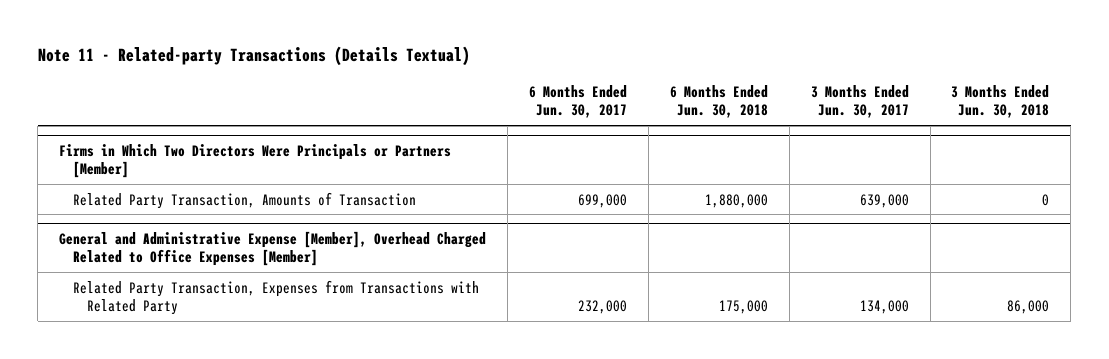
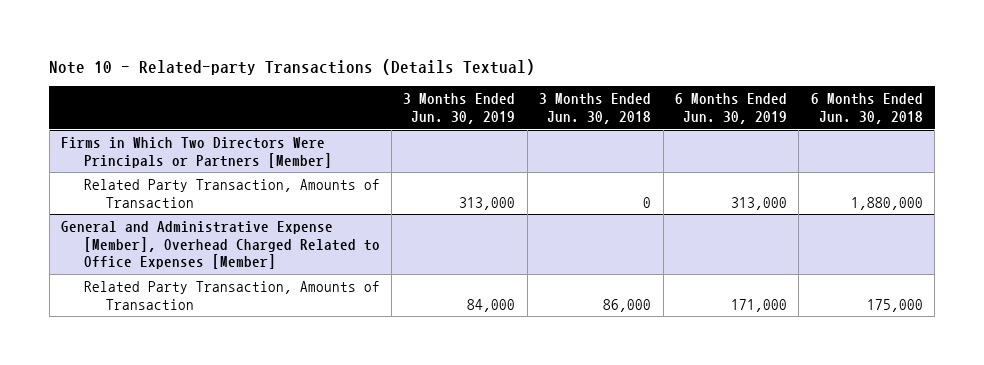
[37,46,470,67] Note 11 - Related-party Transactions (Details Textual) -> [49,58,536,75] Note 10 - Related-party Transactions (Details Textual)
[528,84,627,119] 6 Months Ended Jun. 30, 2017 -> none
[810,84,909,119] 3 Months Ended Jun. 30, 2017 -> none
none -> [403,93,516,124] 3 Months Ended Jun. 30, 2019
none -> [674,93,787,124] 6 Months Ended Jun. 30, 2019
[72,279,479,316] Related Party Transaction, Expenses from Transactions with Related Party -> [83,280,380,310] Related Party Transaction, Amounts of Transaction

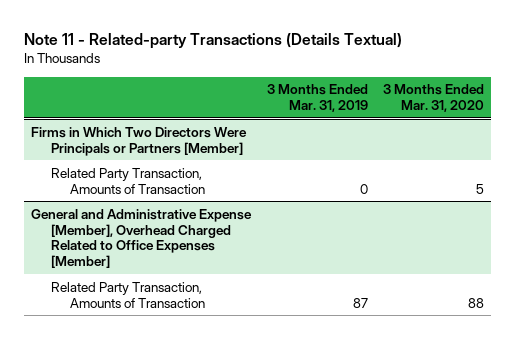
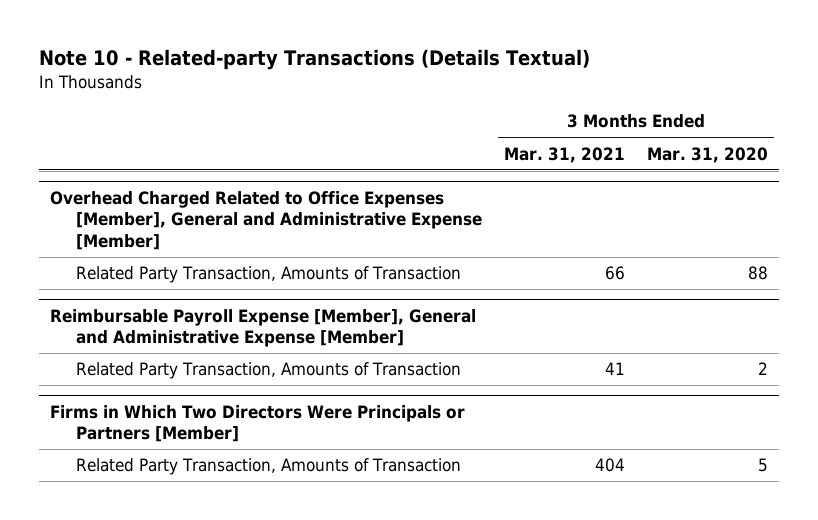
[23,32,402,49] Note 11 - Related-party Transactions (Details Textual) -> [38,49,590,71] Note 10 - Related-party Transactions (Details Textual)
[266,84,368,113] 3 Months Ended Mar. 31, 2019 -> none
none -> [503,146,625,163] Mar. 31, 2021
none -> [50,190,482,250] Overhead Charged Related to Office Expenses [Member], General and Administrative Expense [Member]
none -> [75,266,461,284] Related Party Transaction, Amounts of Transaction
none -> [50,308,477,348] Reimbursable Payroll Expense [Member], General and Administrative Expense [Member]
none -> [75,362,461,380] Related Party Transaction, Amounts of Transaction
[31,208,253,269] General and Administrative Expense [Member], Overhead Charged Related to Office Expenses [Member] -> none
[50,281,206,308] Related Party Transaction, Amounts of Transaction -> none

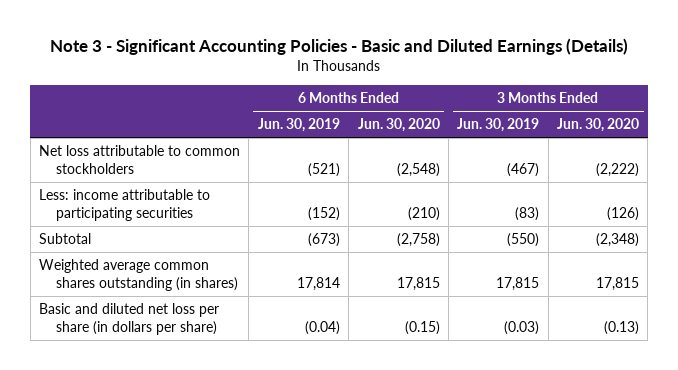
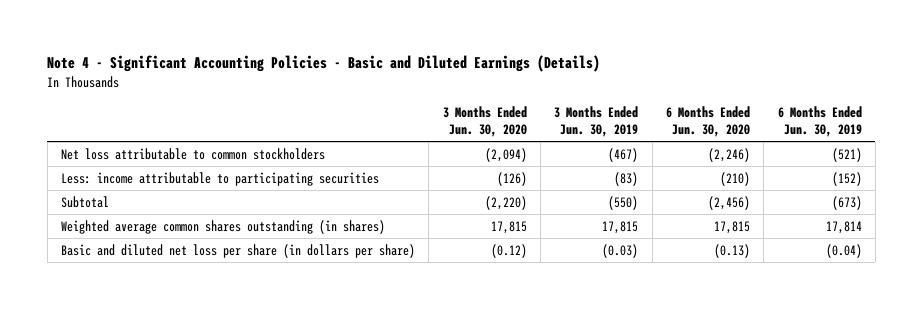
[50,38,629,56] Note 3 - Significant Accounting Policies - Basic and Diluted Earnings (Details) -> [47,55,601,73] Note 4 - Significant Accounting Policies - Basic and Diluted Earnings (Details)
[396,163,440,178] (2,548) -> [707,147,750,162] (2,246)
[596,163,640,178] (2,222) -> [484,147,527,162] (2,094)
[396,232,440,247] (2,758) -> [707,195,750,210] (2,456)
[596,232,640,247] (2,348) -> [484,195,527,210] (2,220)
[404,321,440,336] (0.15) -> [713,243,750,258] (0.13)
[604,321,640,336] (0.13) -> [490,243,527,258] (0.12)

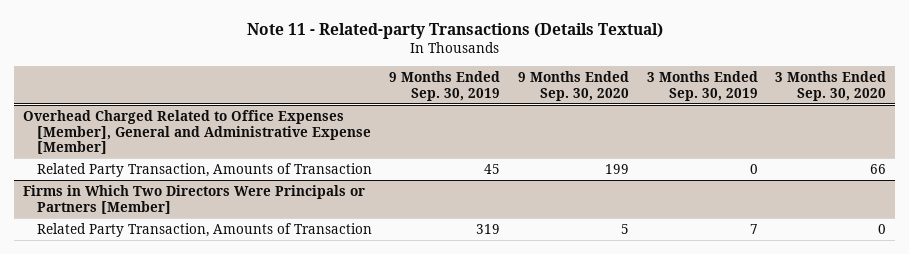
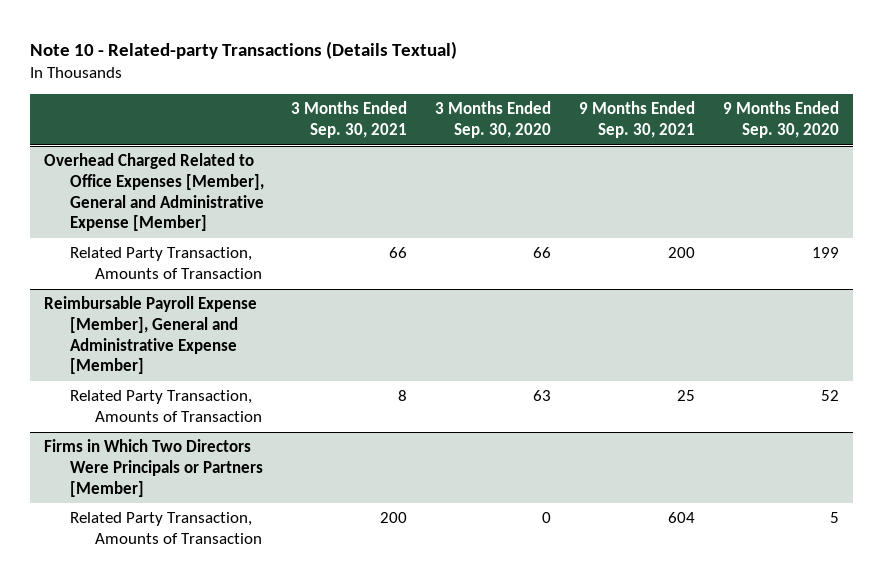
[246,22,663,39] Note 11 - Related-party Transactions (Details Textual) -> [30,40,458,59] Note 10 - Related-party Transactions (Details Textual)
[389,71,501,101] 9 Months Ended Sep. 30, 2019 -> none
[646,71,758,101] 3 Months Ended Sep. 30, 2019 -> none
none -> [291,101,408,138] 3 Months Ended Sep. 30, 2021
none -> [578,101,695,138] 9 Months Ended Sep. 30, 2021
none -> [44,296,258,375] Reimbursable Payroll Expense [Member], General and Administrative Expense [Member]
none -> [69,390,262,422] Related Party Transaction, Amounts of Transaction

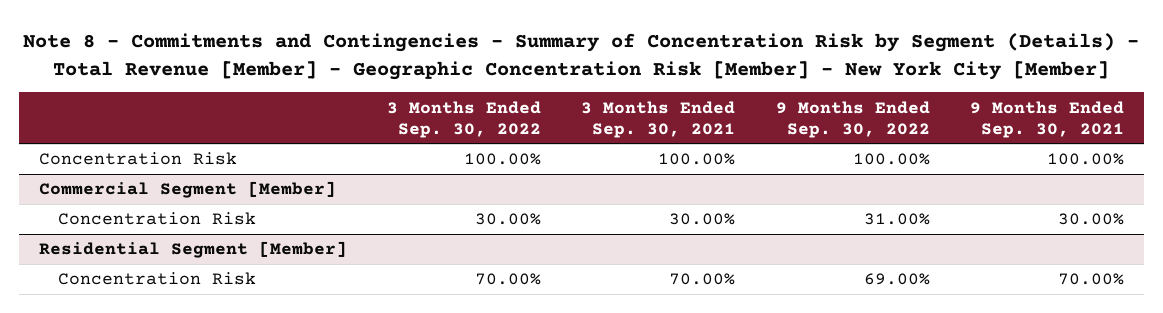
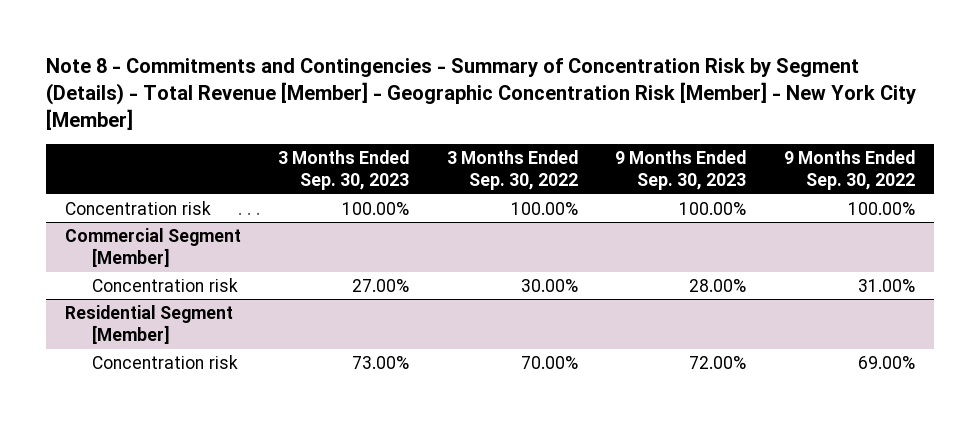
[581,100,736,138] 3 Months Ended Sep. 30, 2021 -> none
[969,100,1124,138] 9 Months Ended Sep. 30, 2021 -> none
none -> [278,150,410,191] 3 Months Ended Sep. 30, 2023
none -> [615,150,747,191] 9 Months Ended Sep. 30, 2023
[38,152,237,166] Concentration Risk -> [64,200,211,215] Concentration risk
[57,212,256,226] Concentration Risk -> [92,277,239,292] Concentration risk
[57,272,256,286] Concentration Risk -> [92,354,239,369] Concentration risk

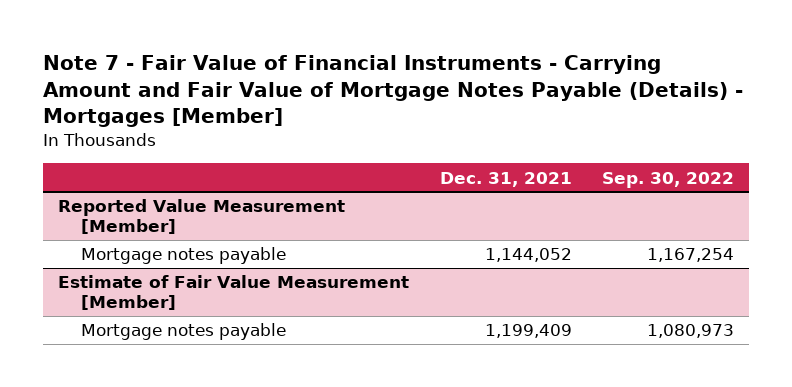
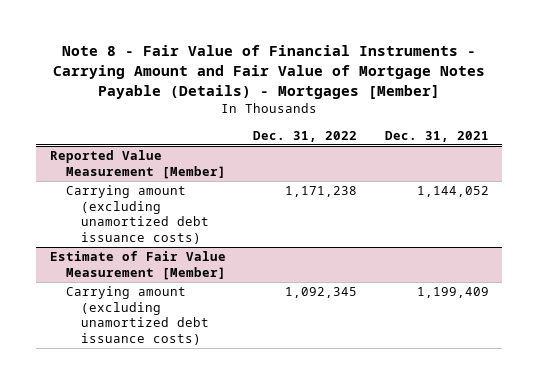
[43,54,744,128] Note 7 - Fair Value of Financial Instruments - Carrying Amount and Fair Value of Mortgage Notes Payable (Details) - Mortgages [Member] -> [53,45,486,99] Note 8 - Fair Value of Financial Instruments - Carrying Amount and Fair Value of Mortgage Notes Payable (Details) - Mortgages [Member]
[601,171,734,188] Sep. 30, 2022 -> none
none -> [253,130,358,142] Dec. 31, 2022
[81,247,287,265] Mortgage notes payable -> [65,185,210,244] Carrying amount (excluding unamortized debt issuance costs)
[81,323,287,341] Mortgage notes payable -> [65,286,210,345] Carrying amount (excluding unamortized debt issuance costs)

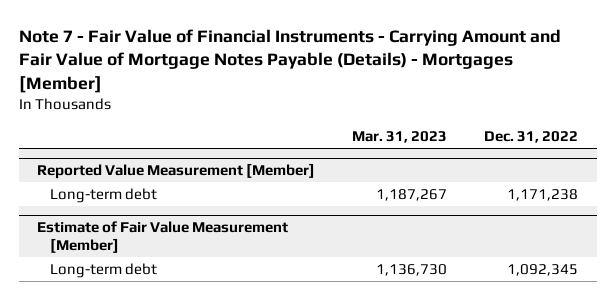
[53,45,486,99] Note 8 - Fair Value of Financial Instruments - Carrying Amount and Fair Value of Mortgage Notes Payable (Details) - Mortgages [Member] -> [18,29,561,93] Note 7 - Fair Value of Financial Instruments - Carrying Amount and Fair Value of Mortgage Notes Payable (Details) - Mortgages [Member]
[384,130,489,142] Dec. 31, 2021 -> none
none -> [352,131,448,144] Mar. 31, 2023
[65,185,210,244] Carrying amount (excluding unamortized debt issuance costs) -> [49,187,157,203] Long-term debt
[65,286,210,345] Carrying amount (excluding unamortized debt issuance costs) -> [49,262,157,278] Long-term debt

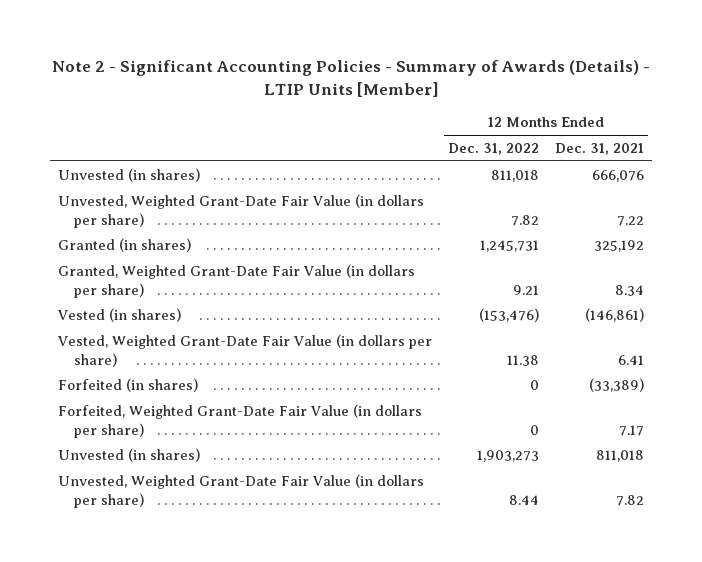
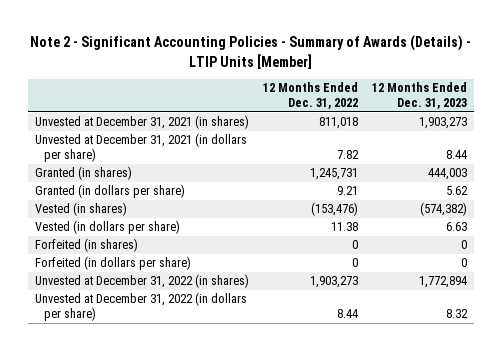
[555,142,645,155] Dec. 31, 2021 -> none
none -> [372,82,468,110] 12 Months Ended Dec. 31, 2023
[57,167,200,182] Unvested (in shares) -> [35,115,250,130] Unvested at December 31, 2021 (in shares)
[57,193,424,228] Unvested, Weighted Grant-Date Fair Value (in dollars per share) -> [35,133,248,163] Unvested at December 31, 2021 (in dollars per share)
[57,263,415,298] Granted, Weighted Grant-Date Fair Value (in dollars per share) -> [35,184,186,199] Granted (in dollars per share)
[56,333,432,367] Vested, Weighted Grant-Date Fair Value (in dollars per share) -> [35,220,181,235] Vested (in dollars per share)
[57,403,422,438] Forfeited, Weighted Grant-Date Fair Value (in dollars per share) -> [35,256,192,271] Forfeited (in dollars per share)
[57,447,200,462] Unvested (in shares) -> [35,274,250,289] Unvested at December 31, 2022 (in shares)
[57,473,424,508] Unvested, Weighted Grant-Date Fair Value (in dollars per share) -> [35,292,248,322] Unvested at December 31, 2022 (in dollars per share)

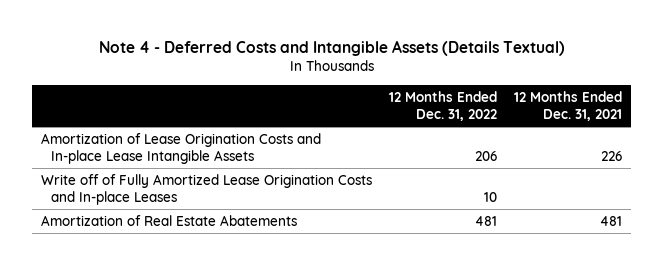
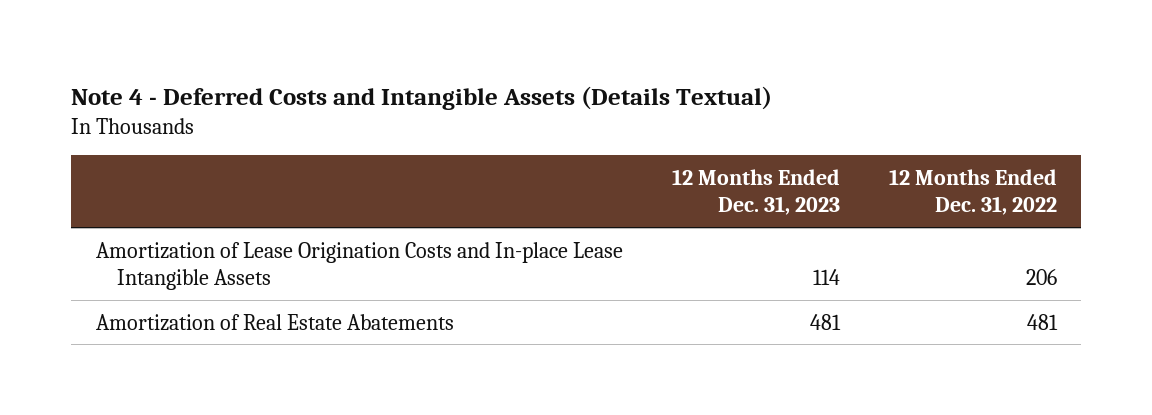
[514,90,623,121] 12 Months Ended Dec. 31, 2021 -> none
none -> [671,168,840,216] 12 Months Ended Dec. 31, 2023
[40,173,372,206] Write off of Fully Amortized Lease Origination Costs and In-place Leases -> none

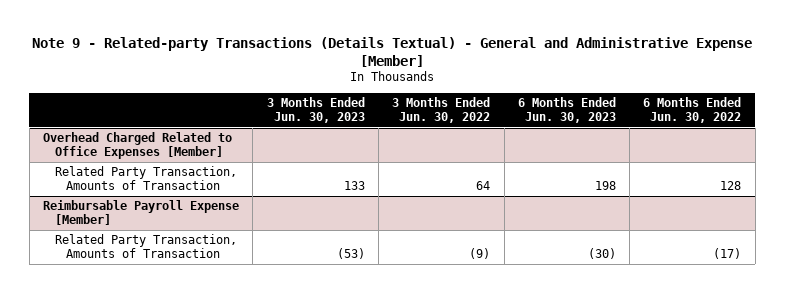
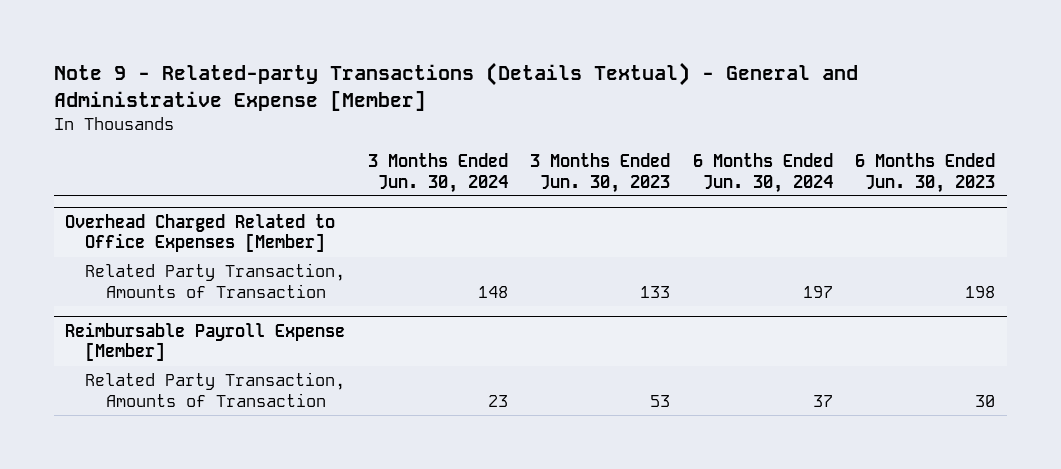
[392,97,491,123] 3 Months Ended Jun. 30, 2022 -> none
[643,97,742,123] 6 Months Ended Jun. 30, 2022 -> none
none -> [367,152,508,193] 3 Months Ended Jun. 30, 2024
none -> [692,152,833,193] 6 Months Ended Jun. 30, 2024
[336,247,365,259] (53) -> [650,395,671,408] 53
[587,247,616,259] (30) -> [975,395,996,408] 30

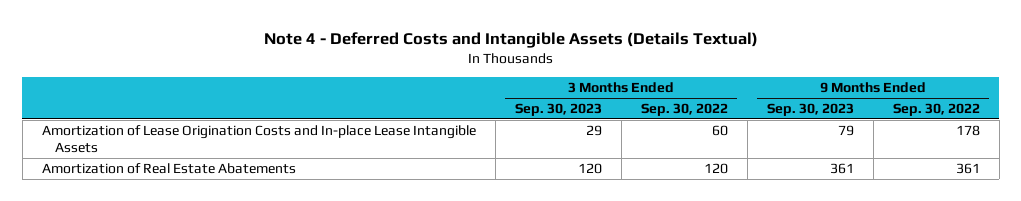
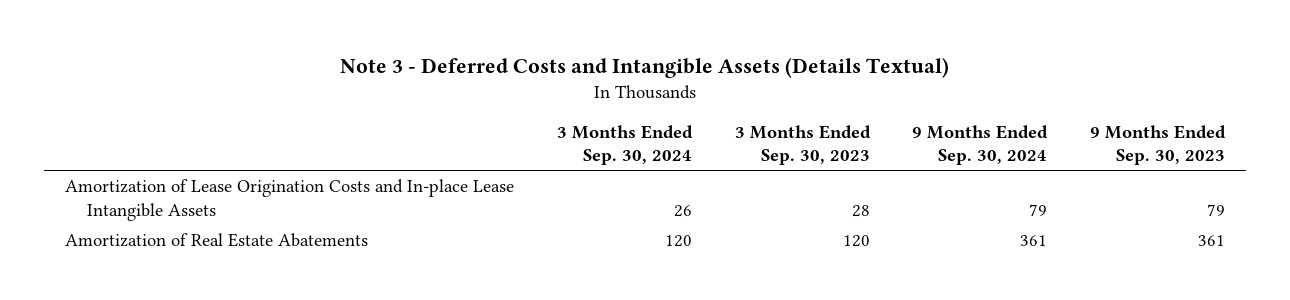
[263,32,758,49] Note 4 - Deferred Costs and Intangible Assets (Details Textual) -> [340,56,950,78] Note 3 - Deferred Costs and Intangible Assets (Details Textual)
[640,103,728,117] Sep. 30, 2022 -> none
[892,103,980,117] Sep. 30, 2022 -> none
none -> [556,124,693,165] 3 Months Ended Sep. 30, 2024
none -> [912,124,1049,165] 9 Months Ended Sep. 30, 2024
[585,124,602,136] 29 -> [851,204,870,217] 28

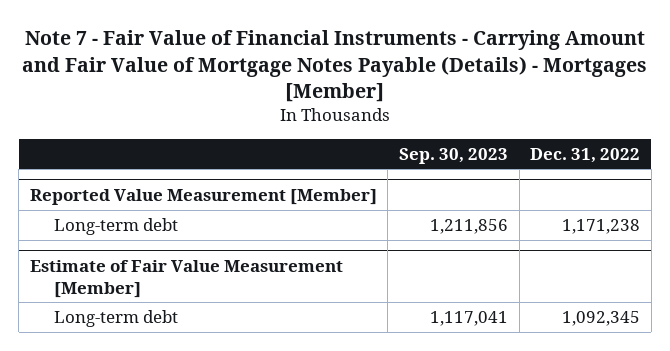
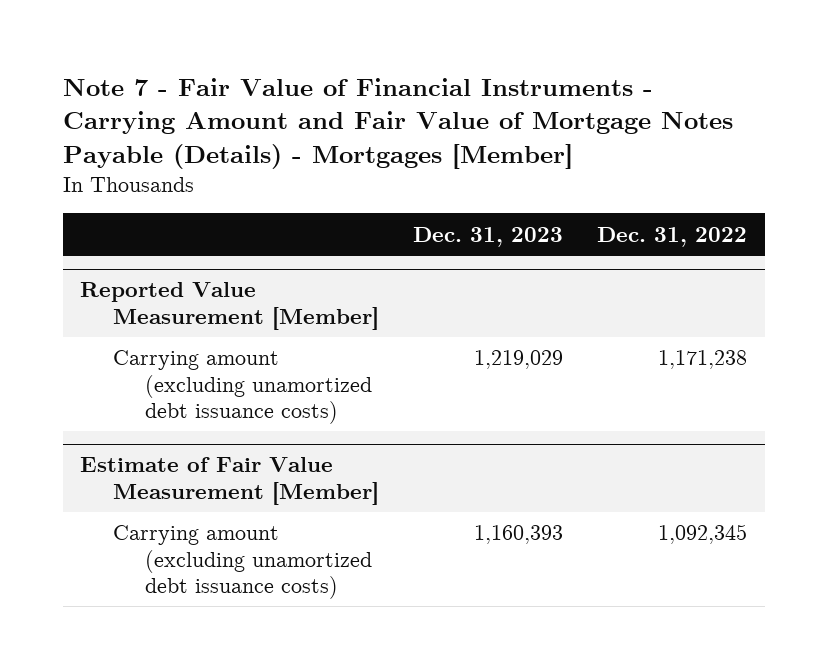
[398,147,508,164] Sep. 30, 2023 -> none
none -> [412,226,563,247] Dec. 31, 2023
[54,218,179,236] Long-term debt -> [112,350,372,424] Carrying amount (excluding unamortized debt issuance costs)
[54,310,179,328] Long-term debt -> [112,525,372,599] Carrying amount (excluding unamortized debt issuance costs)

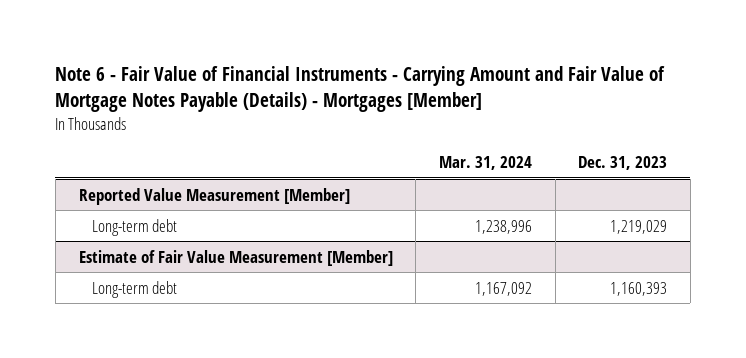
[62,78,733,169] Note 7 - Fair Value of Financial Instruments - Carrying Amount and Fair Value of Mortgage Notes Payable (Details) - Mortgages [Member] -> [55,66,666,113] Note 6 - Fair Value of Financial Instruments - Carrying Amount and Fair Value of Mortgage Notes Payable (Details) - Mortgages [Member]
[597,226,748,247] Dec. 31, 2022 -> none
none -> [438,155,532,170] Mar. 31, 2024
[112,350,372,424] Carrying amount (excluding unamortized debt issuance costs) -> [91,218,177,236] Long-term debt
[112,525,372,599] Carrying amount (excluding unamortized debt issuance costs) -> [91,280,177,298] Long-term debt

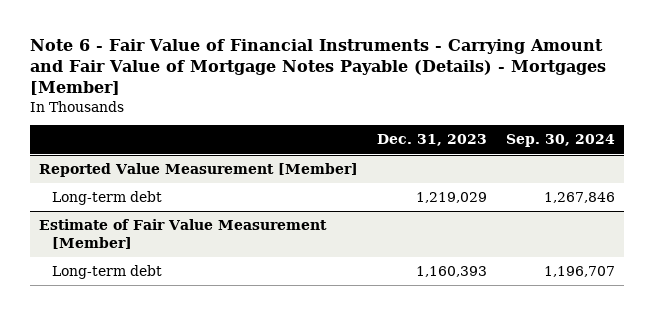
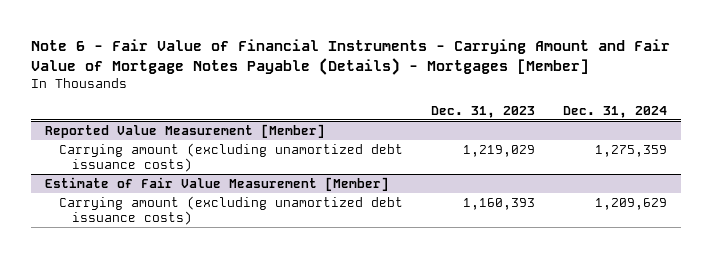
[506,134,616,148] Sep. 30, 2024 -> none
none -> [563,105,668,118] Dec. 31, 2024
[51,191,162,206] Long-term debt -> [58,142,403,173] Carrying amount (excluding unamortized debt issuance costs)
[51,265,162,280] Long-term debt -> [58,195,403,226] Carrying amount (excluding unamortized debt issuance costs)

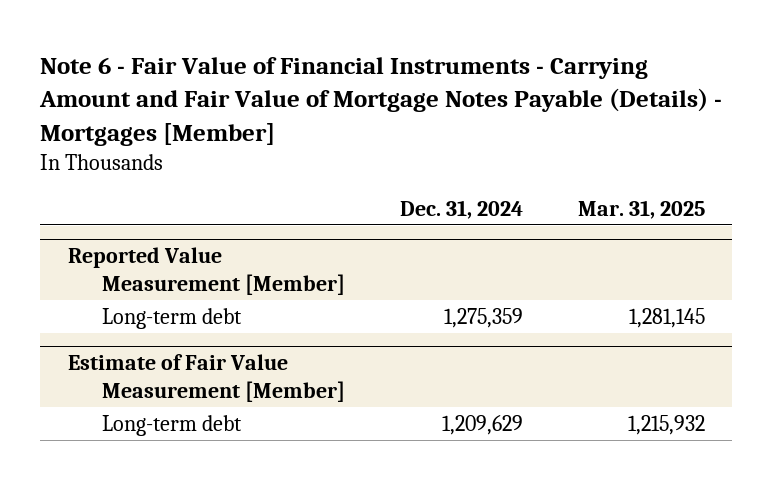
[430,105,535,118] Dec. 31, 2023 -> none
none -> [577,199,705,219] Mar. 31, 2025
[58,142,403,173] Carrying amount (excluding unamortized debt issuance costs) -> [102,307,243,329] Long-term debt
[58,195,403,226] Carrying amount (excluding unamortized debt issuance costs) -> [102,414,243,436] Long-term debt

